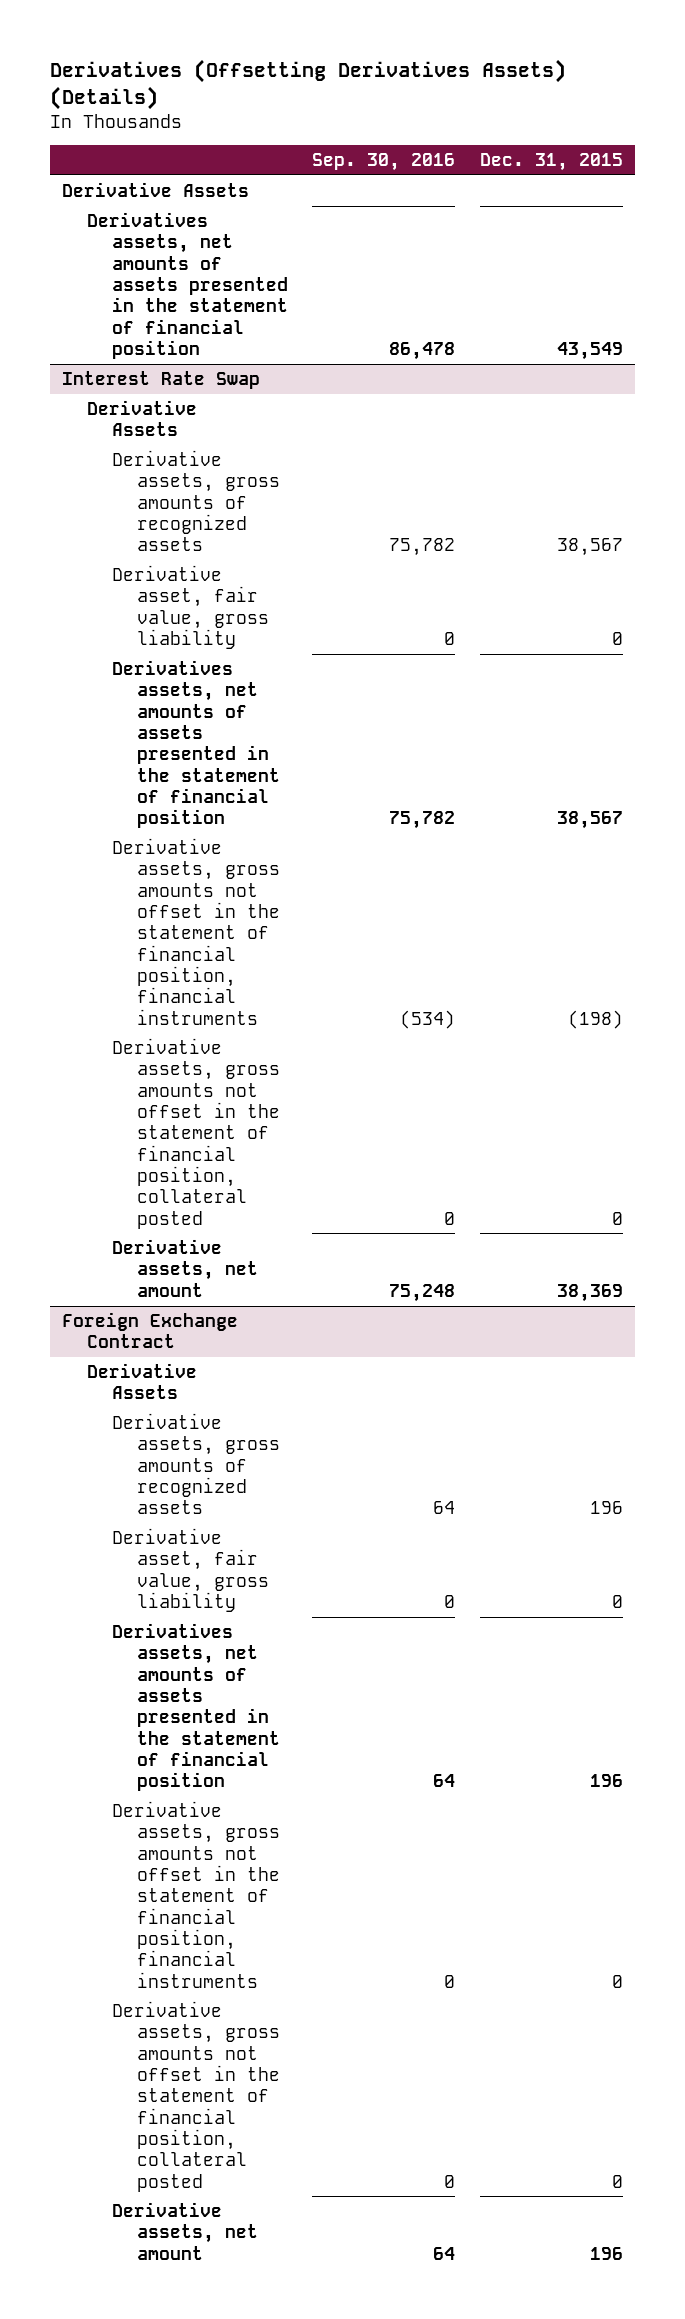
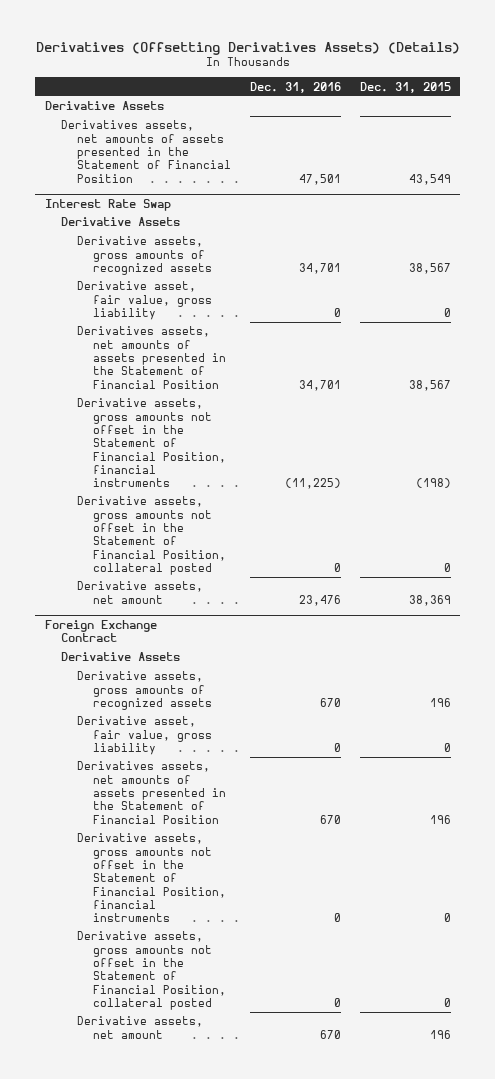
[312,153,456,172] Sep. 30, 2016 -> none
none -> [249,81,341,93] Dec. 31, 2016
[87,212,289,359] Derivatives assets, net amounts of assets presented in the statement of financial position -> [60,120,231,183] Derivatives assets, net amounts of assets presented in the Statement of Financial Position
[112,660,280,829] Derivatives assets, net amounts of assets presented in the statement of financial position -> [76,326,227,389] Derivatives assets, net amounts of assets presented in the Statement of Financial Position
[112,838,280,1025] Derivative assets, gross amounts not offset in the statement of financial position, financial instruments -> [76,398,227,488] Derivative assets, gross amounts not offset in the Statement of Financial Position, financial instruments
[112,1038,280,1229] Derivative assets, gross amounts not offset in the statement of financial position, collateral posted -> [76,496,227,575] Derivative assets, gross amounts not offset in the Statement of Financial Position, collateral posted
[112,1623,280,1792] Derivatives assets, net amounts of assets presented in the statement of financial position -> [76,761,227,824] Derivatives assets, net amounts of assets presented in the Statement of Financial Position
[112,1801,280,1988] Derivative assets, gross amounts not offset in the statement of financial position, financial instruments -> [76,833,227,923] Derivative assets, gross amounts not offset in the Statement of Financial Position, financial instruments
[112,2001,280,2192] Derivative assets, gross amounts not offset in the statement of financial position, collateral posted -> [76,931,227,1010] Derivative assets, gross amounts not offset in the Statement of Financial Position, collateral posted

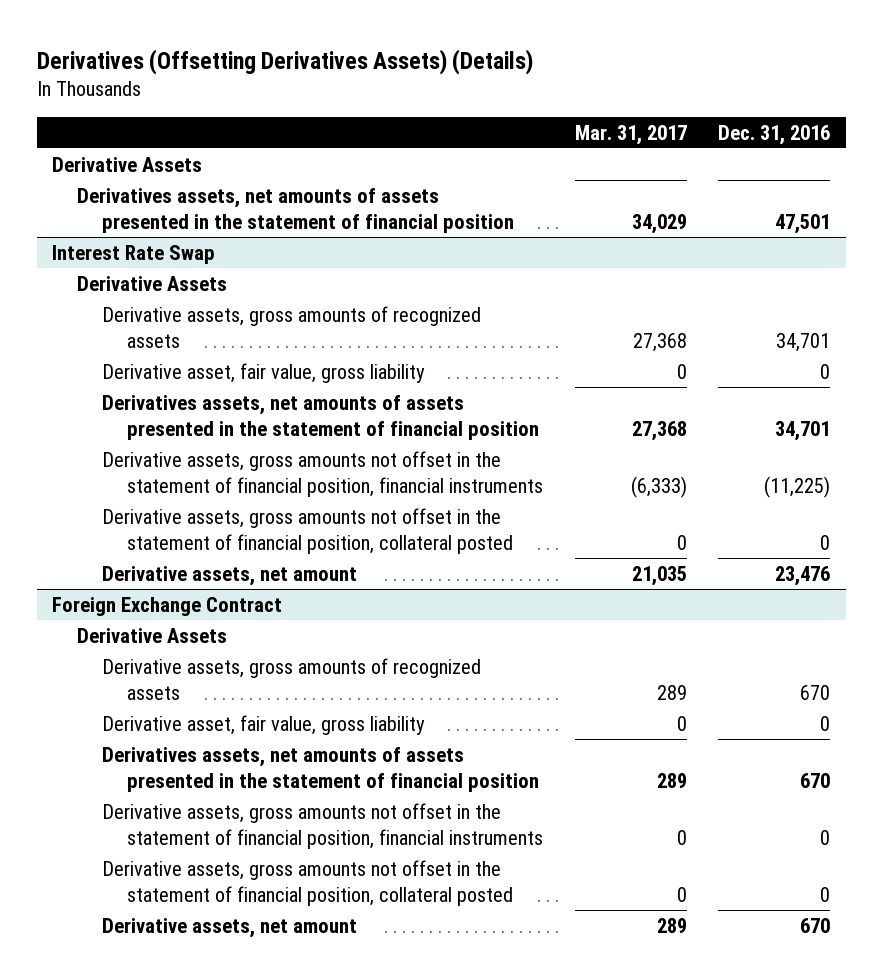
[359,81,451,93] Dec. 31, 2015 -> none
none -> [574,124,687,145] Mar. 31, 2017
[60,120,231,183] Derivatives assets, net amounts of assets presented in the Statement of Financial Position -> [77,187,515,233] Derivatives assets, net amounts of assets presented in the statement of financial position
[76,326,227,389] Derivatives assets, net amounts of assets presented in the Statement of Financial Position -> [102,394,539,440] Derivatives assets, net amounts of assets presented in the statement of financial position
[76,398,227,488] Derivative assets, gross amounts not offset in the Statement of Financial Position, financial instruments -> [102,450,543,497] Derivative assets, gross amounts not offset in the statement of financial position, financial instruments
[76,496,227,575] Derivative assets, gross amounts not offset in the Statement of Financial Position, collateral posted -> [102,507,513,554] Derivative assets, gross amounts not offset in the statement of financial position, collateral posted
[76,761,227,824] Derivatives assets, net amounts of assets presented in the Statement of Financial Position -> [102,746,539,792] Derivatives assets, net amounts of assets presented in the statement of financial position
[76,833,227,923] Derivative assets, gross amounts not offset in the Statement of Financial Position, financial instruments -> [102,802,543,849] Derivative assets, gross amounts not offset in the statement of financial position, financial instruments
[76,931,227,1010] Derivative assets, gross amounts not offset in the Statement of Financial Position, collateral posted -> [102,859,513,906] Derivative assets, gross amounts not offset in the statement of financial position, collateral posted

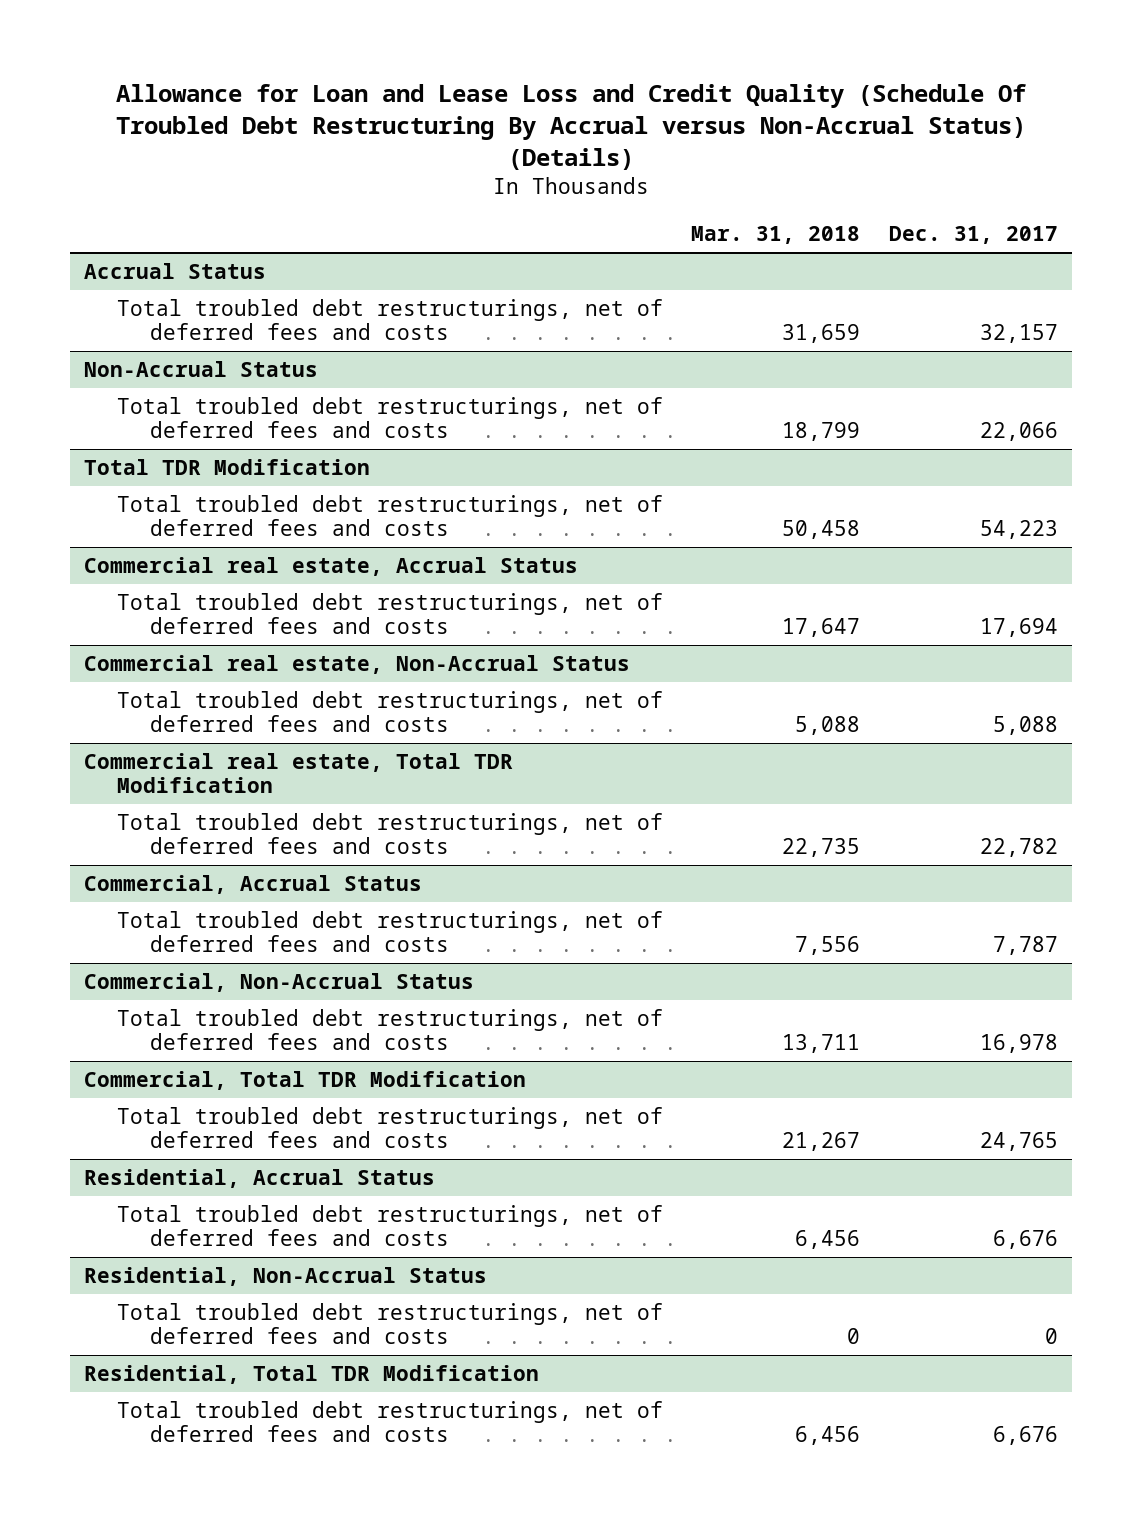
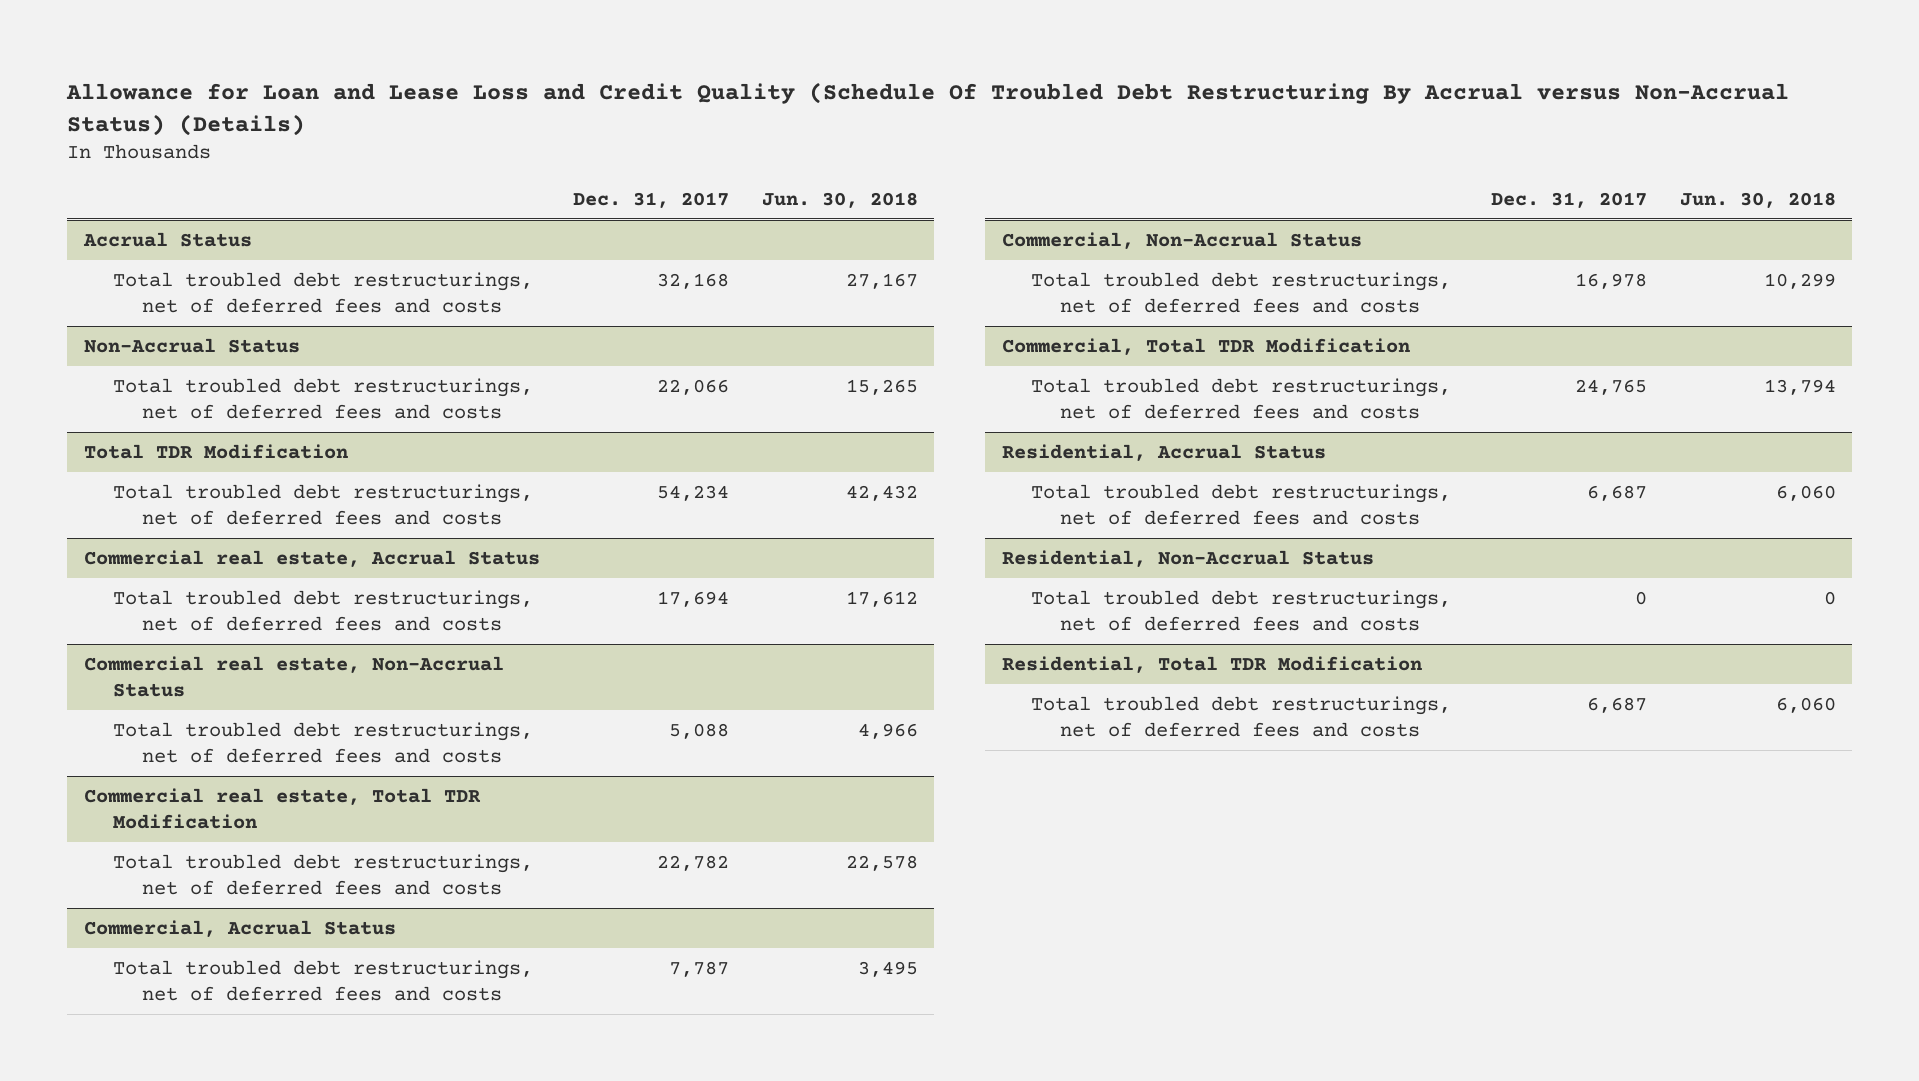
[691,226,861,245] Mar. 31, 2018 -> none
none -> [761,191,918,208] Jun. 30, 2018
[979,324,1058,344] 32,157 -> [656,273,729,290] 32,168
[979,520,1058,540] 54,223 -> [656,485,729,502] 54,234
[992,1230,1058,1250] 6,676 -> [1586,485,1647,502] 6,687
[992,1426,1058,1446] 6,676 -> [1586,697,1647,714] 6,687

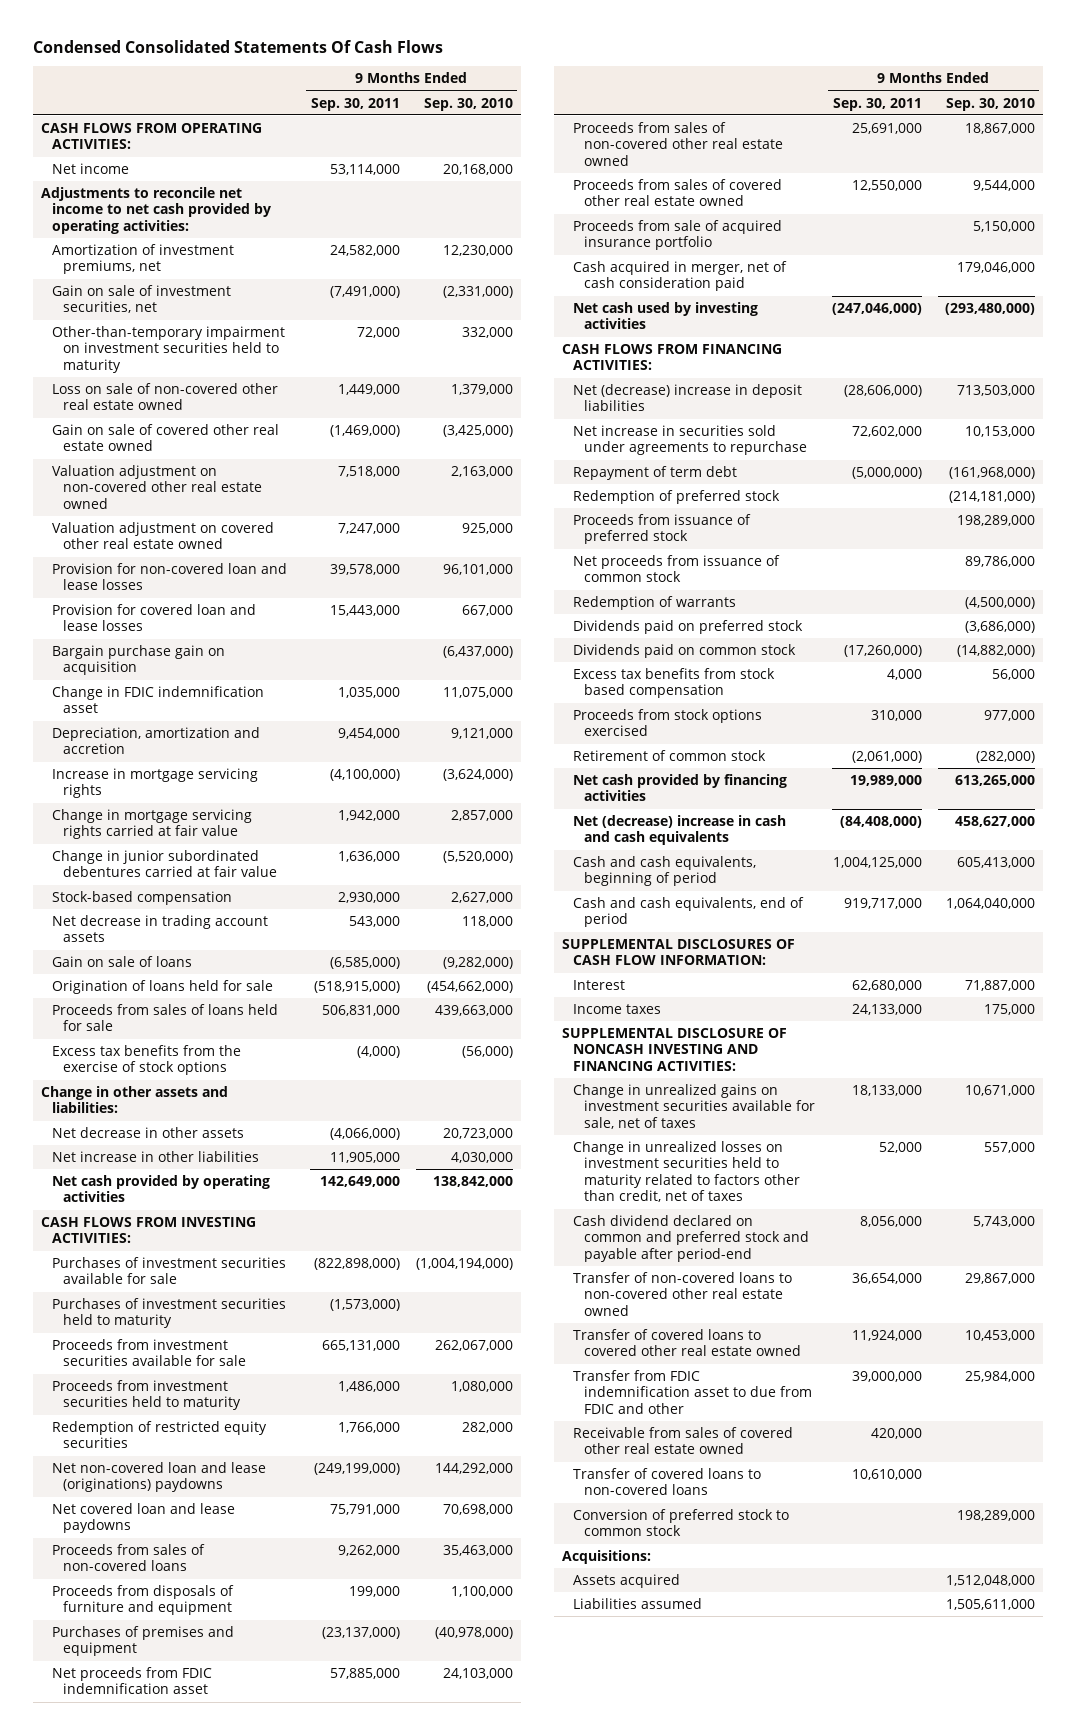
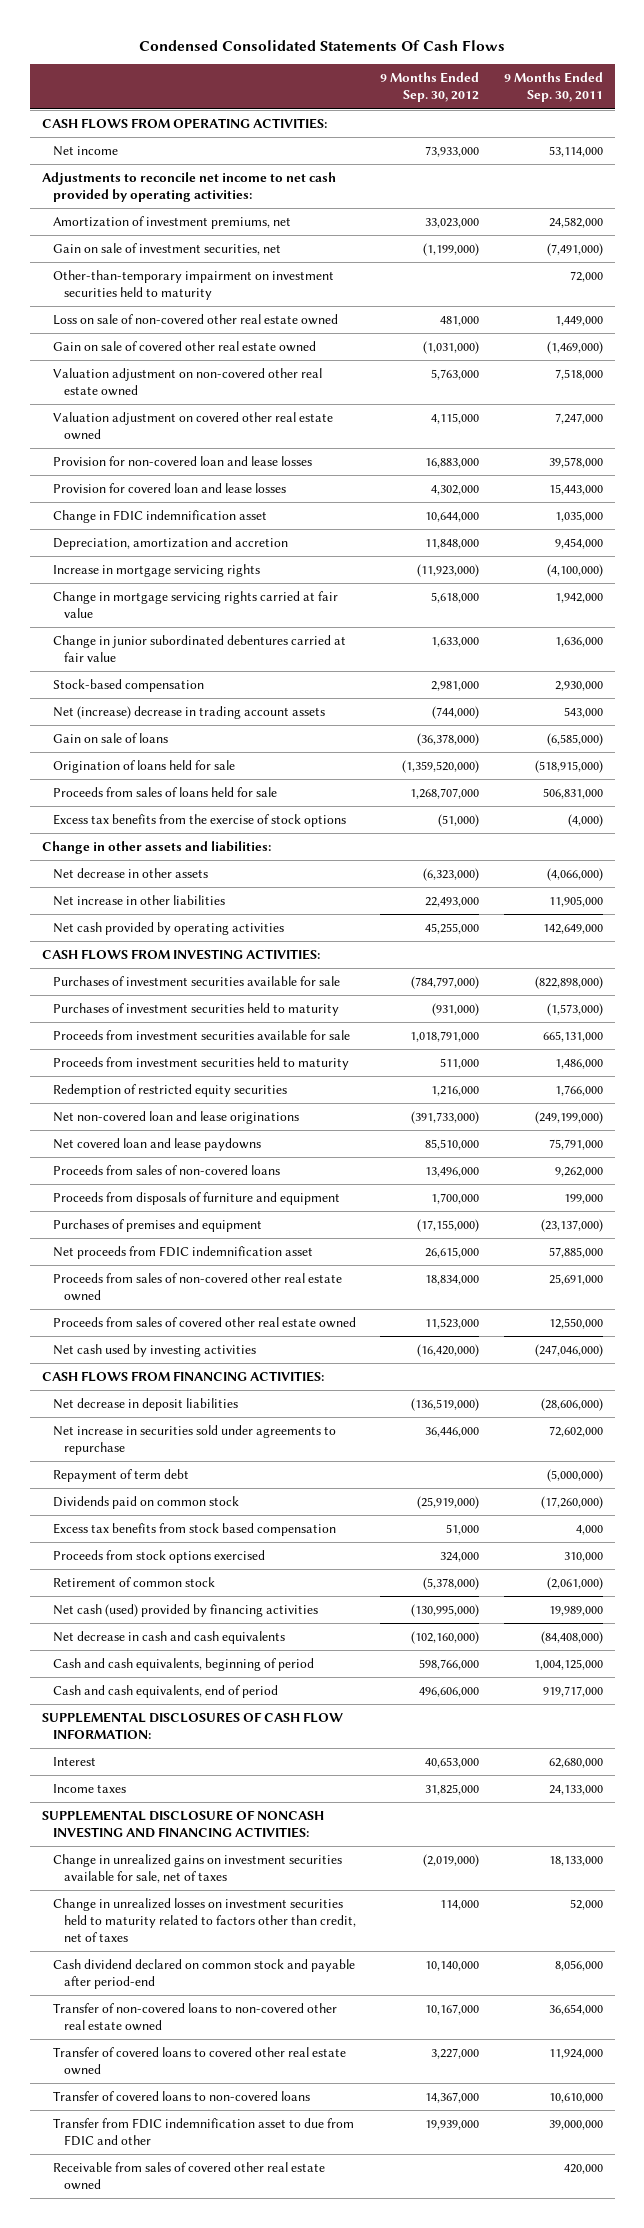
[424,97,514,111] Sep. 30, 2010 -> none
none -> [380,72,480,103] 9 Months Ended Sep. 30, 2012
[51,644,225,676] Bargain purchase gain on acquisition -> none
[51,914,268,943] Net decrease in trading account assets -> [53,705,326,719] Net (increase) decrease in trading account assets
[51,1461,266,1493] Net non-covered loan and lease (originations) paydowns -> [53,1110,300,1124] Net non-covered loan and lease originations
[573,219,783,251] Proceeds from sale of acquired insurance portfolio -> none
[573,260,788,292] Cash acquired in merger, net of cash consideration paid -> none
[573,383,803,412] Net (decrease) increase in deposit liabilities -> [53,1397,239,1411] Net decrease in deposit liabilities
[573,489,781,504] Redemption of preferred stock -> none
[573,513,752,545] Proceeds from issuance of preferred stock -> none
[573,554,781,583] Net proceeds from issuance of common stock -> none
[573,595,737,610] Redemption of warrants -> none
[573,619,804,634] Dividends paid on preferred stock -> none
[573,773,788,802] Net cash provided by financing activities -> [53,1603,319,1617] Net cash (used) provided by financing activities
[573,814,787,846] Net (decrease) increase in cash and cash equivalents -> [53,1630,286,1644] Net decrease in cash and cash equivalents
[573,1214,810,1262] Cash dividend declared on common and preferred stock and payable after period-end -> [53,1958,356,1990] Cash dividend declared on common stock and payable after period-end
[573,1467,762,1496] Transfer of covered loans to non-covered loans -> [53,2090,311,2101] Transfer of covered loans to non-covered loans
[573,1508,790,1537] Conversion of preferred stock to common stock -> none
[562,1549,652,1564] Acquisitions: -> none
[573,1573,681,1588] Assets acquired -> none
[573,1597,703,1609] Liabilities assumed -> none

